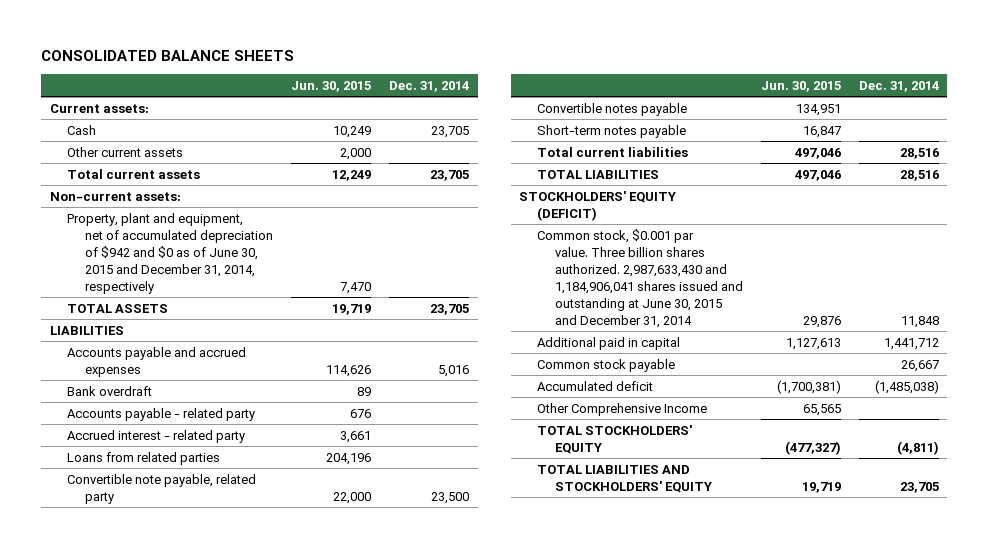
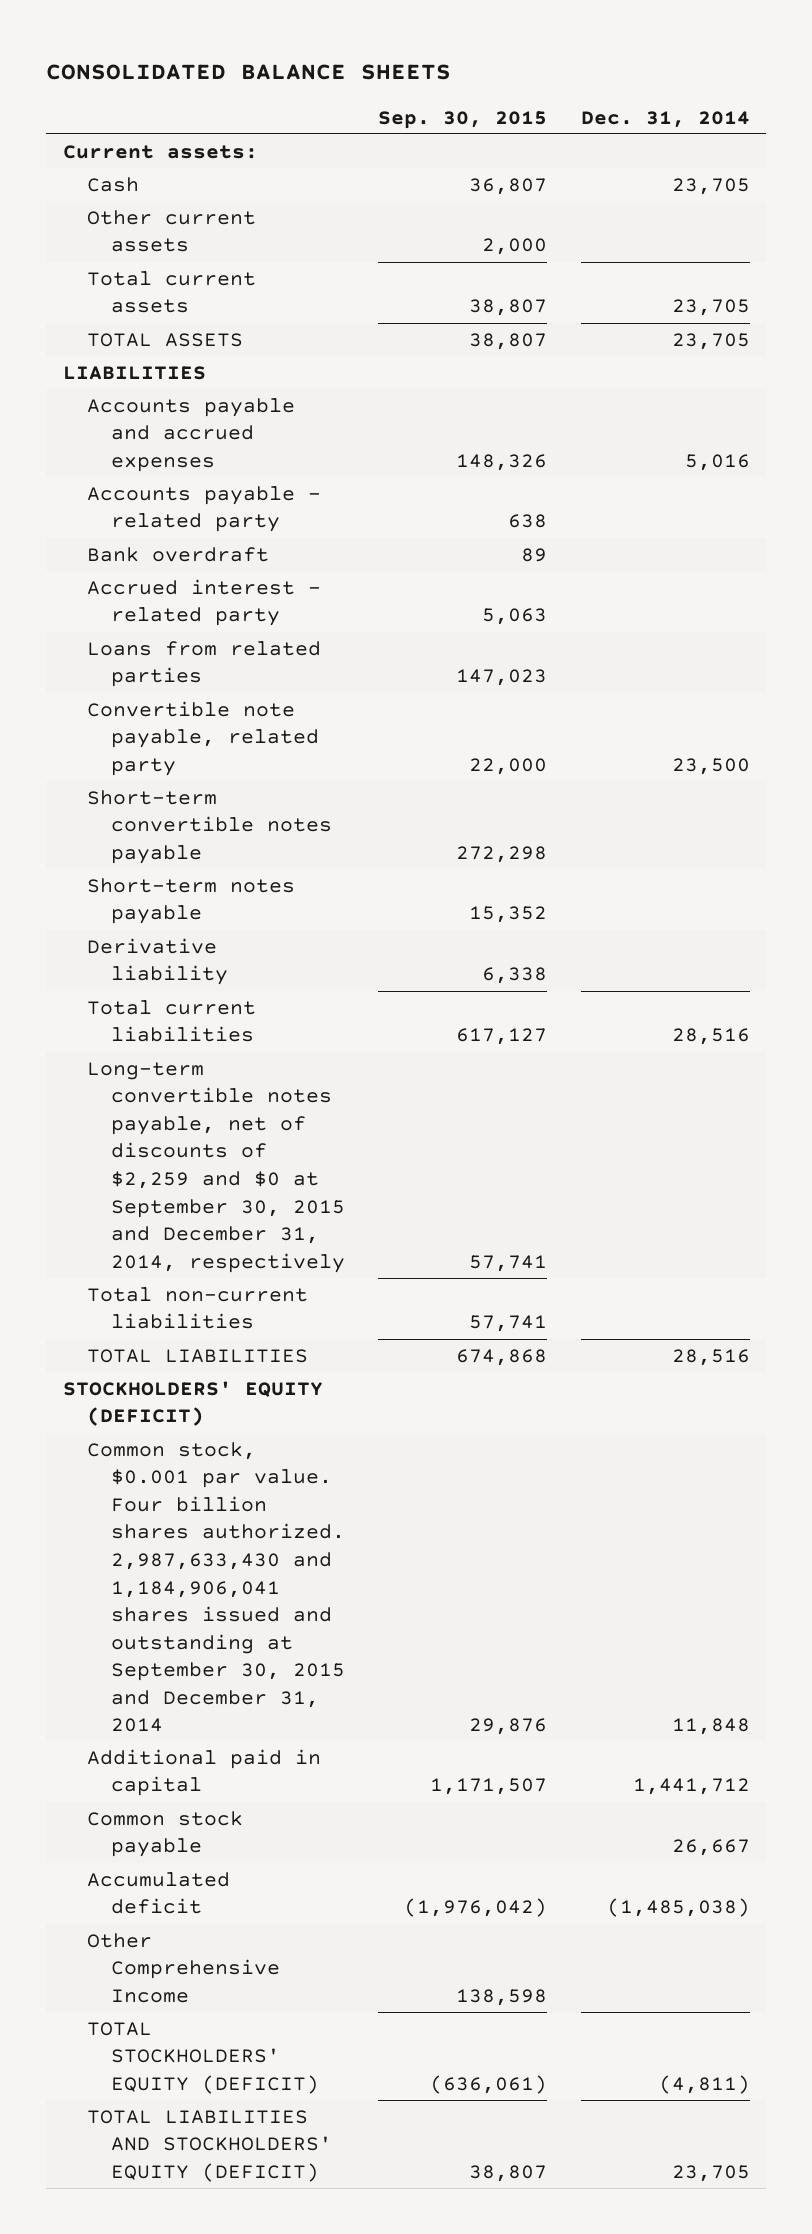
[290,81,371,93] Jun. 30, 2015 -> none
none -> [378,110,548,129] Sep. 30, 2015
[49,191,181,201] Non-current assets: -> none
[67,212,274,294] Property, plant and equipment, net of accumulated depreciation of $942 and $0 as of June 30, 2015 and December 31, 2014, respectively -> none
[67,385,153,396] Bank overdraft -> [86,546,269,562] Bank overdraft
[537,102,688,116] Convertible notes payable -> [86,789,332,864] Short-term convertible notes payable
none -> [86,937,228,986] Derivative liability
none -> [86,1061,345,1273] Long-term convertible notes payable, net of discounts of $2,259 and $0 at September 30, 2015 and December 31, 2014, respectively
none -> [86,1286,308,1330] Total non-current liabilities
[537,228,744,328] Common stock, $0.001 par value. Three billion shares authorized. 2,987,633,430 and 1,184,906,041 shares issued and outstanding at June 30, 2015 and December 31, 2014 -> [86,1441,345,1733] Common stock, $0.001 par value. Four billion shares authorized. 2,987,633,430 and 1,184,906,041 shares issued and outstanding at September 30, 2015 and December 31, 2014
[537,424,693,454] TOTAL STOCKHOLDERS' EQUITY -> [86,2021,319,2094] TOTAL STOCKHOLDERS' EQUITY (DEFICIT)
[537,464,713,493] TOTAL LIABILITIES AND STOCKHOLDERS' EQUITY -> [86,2109,332,2182] TOTAL LIABILITIES AND STOCKHOLDERS' EQUITY (DEFICIT)

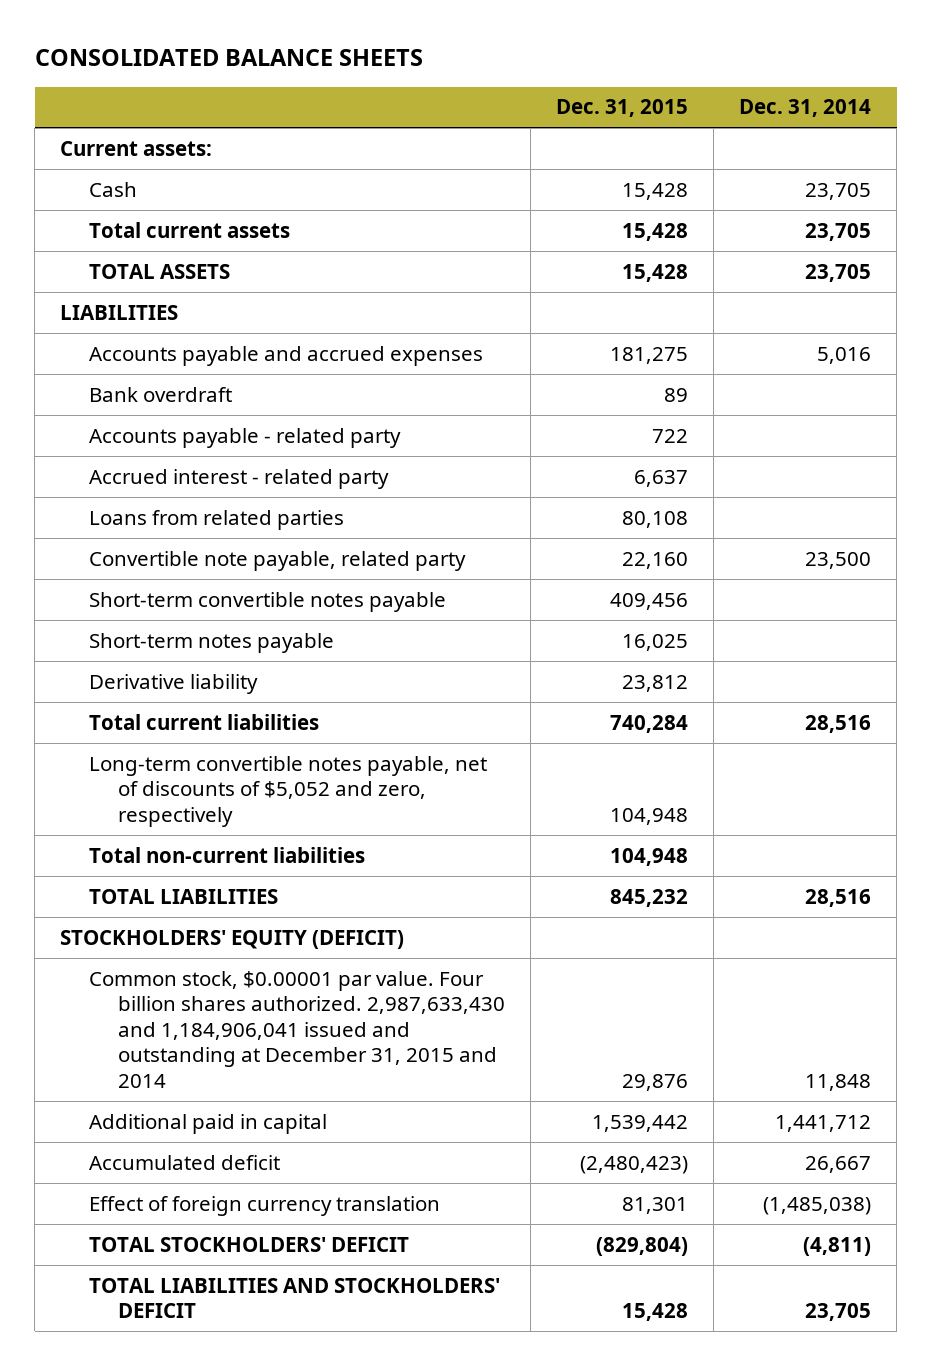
[378,110,548,129] Sep. 30, 2015 -> none
none -> [555,99,688,118] Dec. 31, 2015
[86,209,256,253] Other current assets -> none
[86,485,321,533] Accounts payable - related party -> [89,427,402,448] Accounts payable - related party
[86,1061,345,1273] Long-term convertible notes payable, net of discounts of $2,259 and $0 at September 30, 2015 and December 31, 2014, respectively -> [89,755,488,827] Long-term convertible notes payable, net of discounts of $5,052 and zero, respectively
[86,1441,345,1733] Common stock, $0.001 par value. Four billion shares authorized. 2,987,633,430 and 1,184,906,041 shares issued and outstanding at September 30, 2015 and December 31, 2014 -> [89,970,505,1088] Common stock, $0.00001 par value. Four billion shares authorized. 2,987,633,430 and 1,184,906,041 issued and outstanding at December 31, 2015 and 2014
[86,1810,243,1858] Common stock payable -> none
[86,1932,280,2003] Other Comprehensive Income -> none
[606,1898,750,1918] (1,485,038) -> [805,1155,872,1173] 26,667
none -> [89,1195,441,1216] Effect of foreign currency translation
[86,2021,319,2094] TOTAL STOCKHOLDERS' EQUITY (DEFICIT) -> [89,1236,410,1252] TOTAL STOCKHOLDERS' DEFICIT
[86,2109,332,2182] TOTAL LIABILITIES AND STOCKHOLDERS' EQUITY (DEFICIT) -> [89,1277,501,1319] TOTAL LIABILITIES AND STOCKHOLDERS' DEFICIT

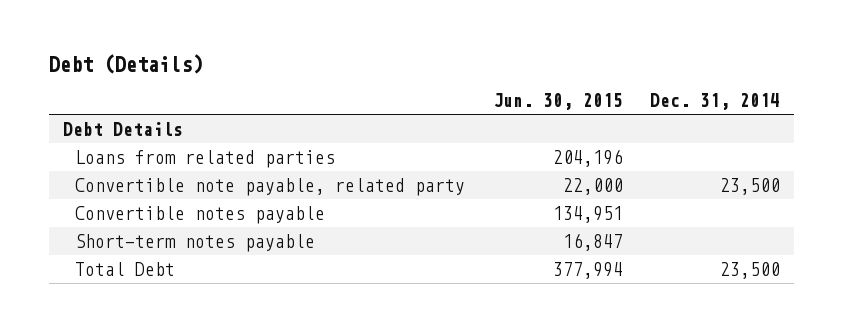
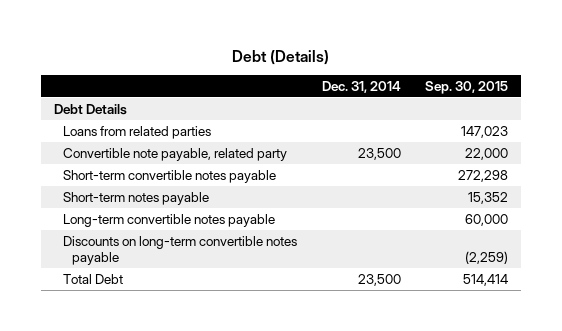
[492,92,623,110] Jun. 30, 2015 -> none
none -> [425,81,509,95] Sep. 30, 2015
[75,205,326,224] Convertible notes payable -> [62,169,276,183] Short-term convertible notes payable
none -> [62,213,275,227] Long-term convertible notes payable
none -> [62,235,297,266] Discounts on long-term convertible notes payable

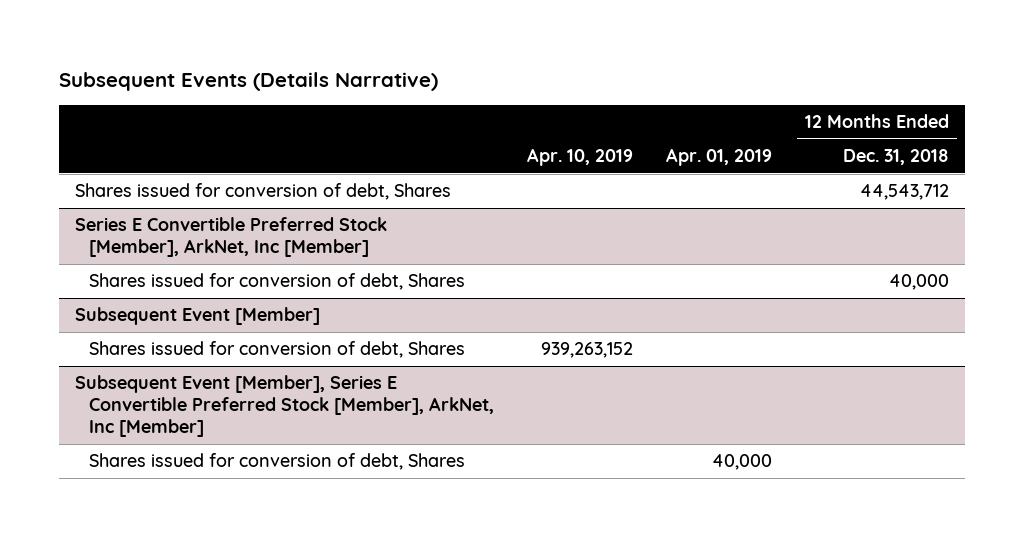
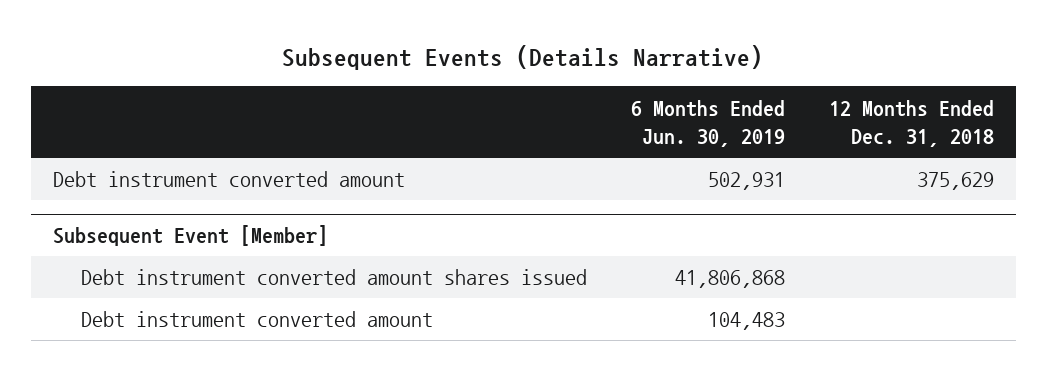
[526,148,633,167] Apr. 10, 2019 -> none
[665,148,772,167] Apr. 01, 2019 -> none
none -> [630,99,785,147] 6 Months Ended Jun. 30, 2019
[75,183,452,201] Shares issued for conversion of debt, Shares -> none
[75,217,388,258] Series E Convertible Preferred Stock [Member], ArkNet, Inc [Member] -> none
[88,273,465,291] Shares issued for conversion of debt, Shares -> none
none -> [52,171,405,188] Debt instrument converted amount
[75,375,494,438] Subsequent Event [Member], Series E Convertible Preferred Stock [Member], ArkNet, Inc [Member] -> none
[88,453,465,471] Shares issued for conversion of debt, Shares -> none
[88,341,465,359] Shares issued for conversion of debt, Shares -> [81,269,588,286] Debt instrument converted amount shares issued
none -> [81,311,434,328] Debt instrument converted amount

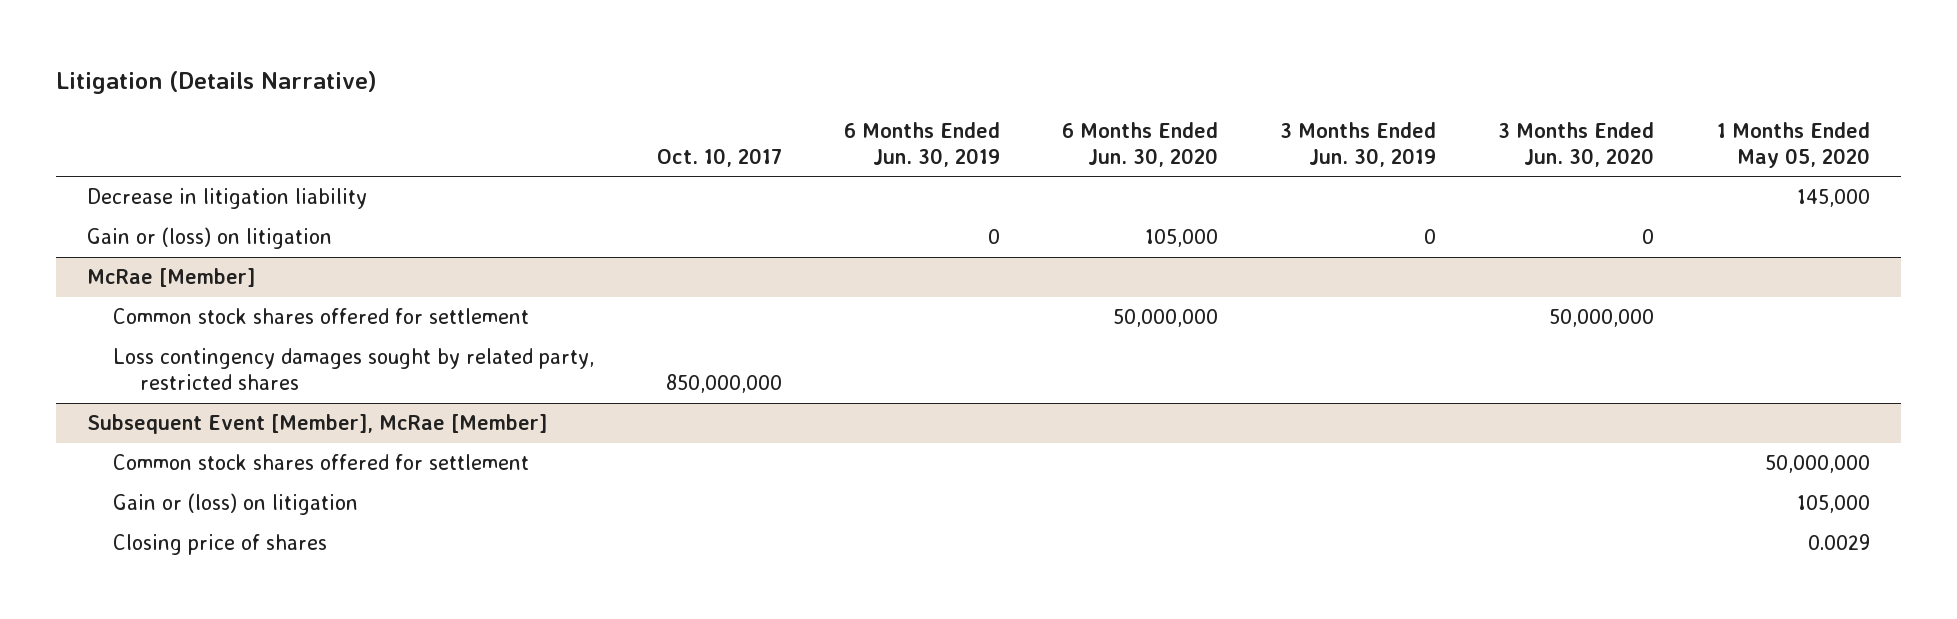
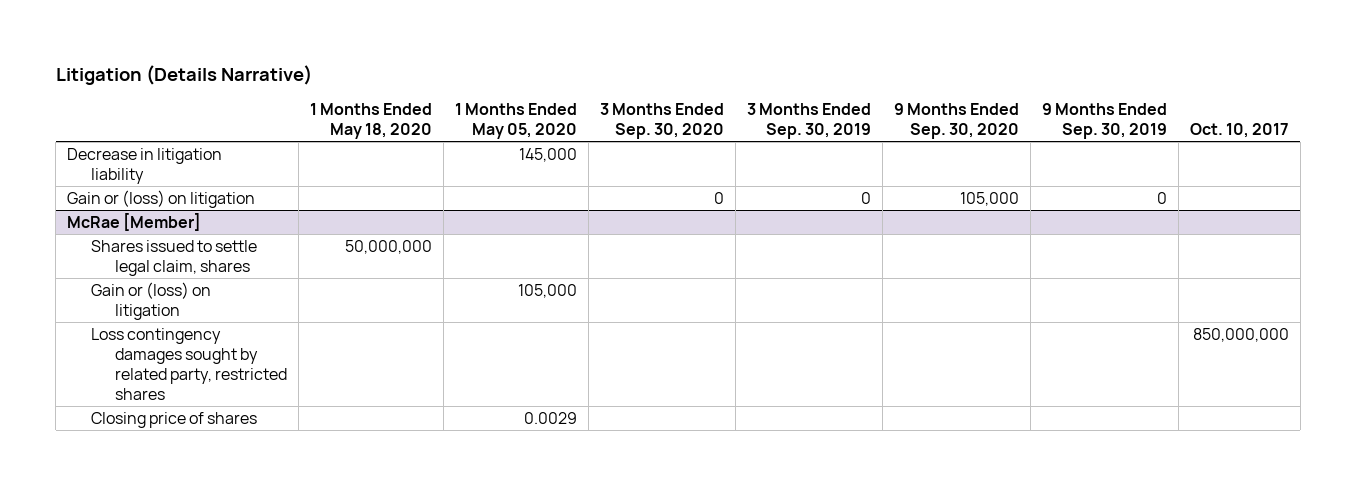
[843,121,1000,167] 6 Months Ended Jun. 30, 2019 -> none
[1061,121,1218,167] 6 Months Ended Jun. 30, 2020 -> none
[1280,121,1437,167] 3 Months Ended Jun. 30, 2019 -> none
[1498,121,1655,167] 3 Months Ended Jun. 30, 2020 -> none
none -> [309,103,432,140] 1 Months Ended May 18, 2020
none -> [599,103,724,140] 3 Months Ended Sep. 30, 2020
none -> [746,103,871,140] 3 Months Ended Sep. 30, 2019
none -> [893,103,1019,140] 9 Months Ended Sep. 30, 2020
none -> [1041,103,1167,140] 9 Months Ended Sep. 30, 2019
[113,308,530,325] Common stock shares offered for settlement -> none
none -> [91,239,258,277] Shares issued to settle legal claim, shares
none -> [91,281,212,321] Gain or (loss) on litigation
[86,414,547,435] Subsequent Event [Member], McRae [Member] -> none
[113,454,530,471] Common stock shares offered for settlement -> none
[113,493,359,516] Gain or (loss) on litigation -> none
[113,534,328,556] Closing price of shares -> none
none -> [91,411,258,428] Closing price of shares

